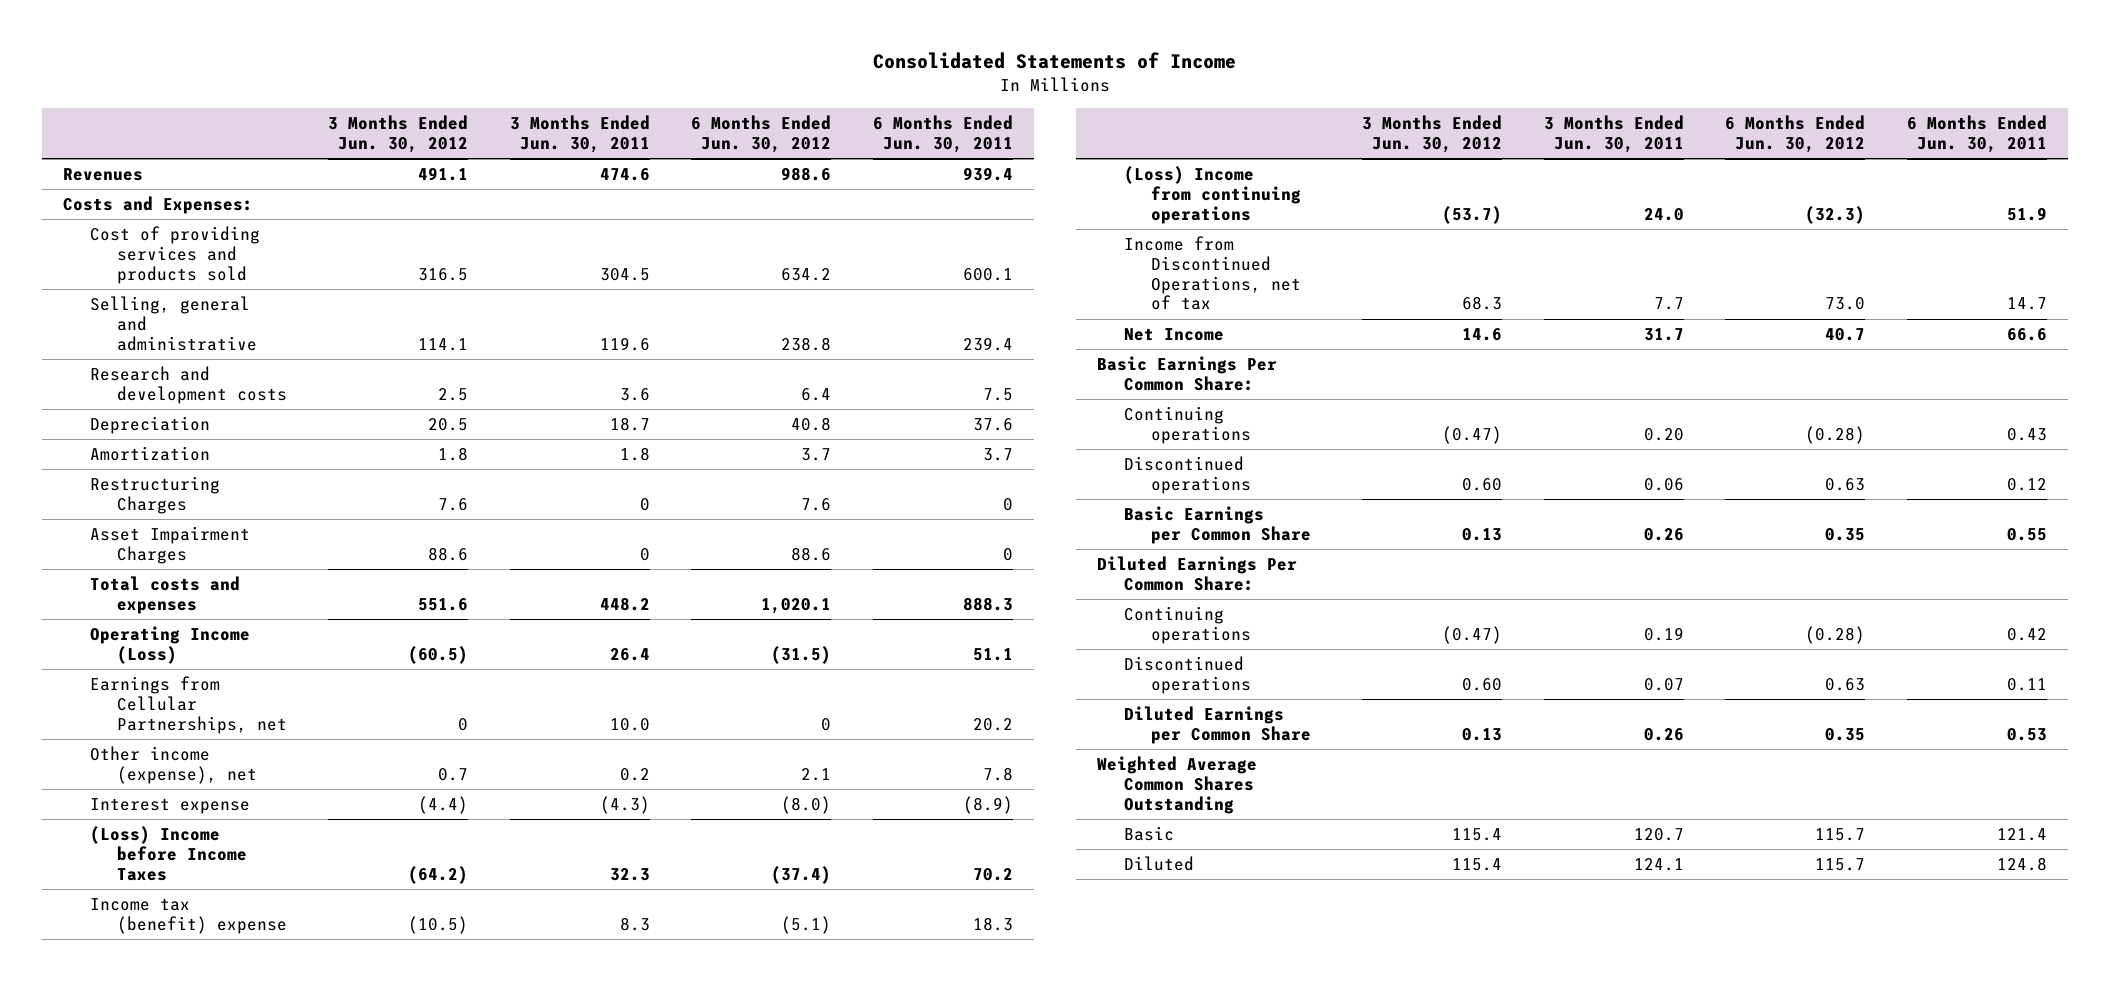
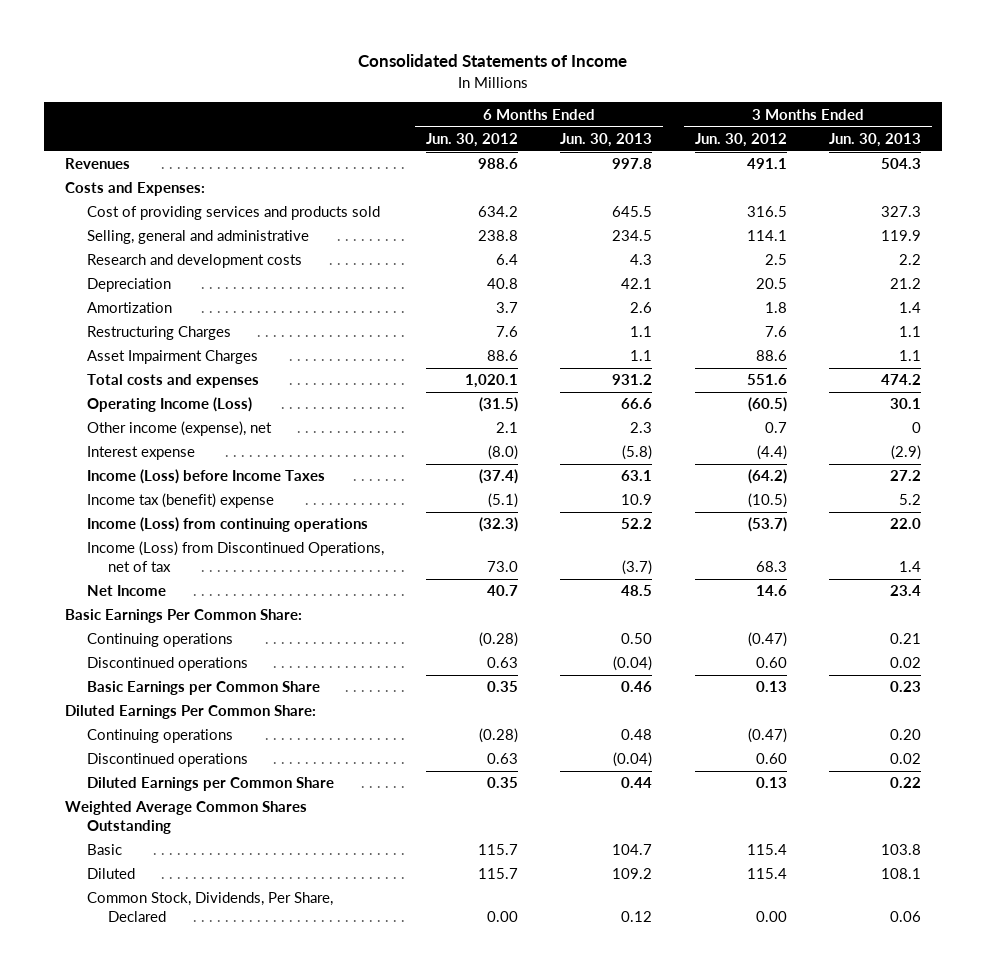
[509,115,650,154] 3 Months Ended Jun. 30, 2011 -> none
[872,115,1013,154] 6 Months Ended Jun. 30, 2011 -> none
none -> [560,133,653,148] Jun. 30, 2013
none -> [828,133,921,148] Jun. 30, 2013
[89,676,287,734] Earnings from Cellular Partnerships, net -> none
[89,826,247,881] (Loss) Income before Income Taxes -> [86,469,325,485] Income (Loss) before Income Taxes
[1123,166,1301,224] (Loss) Income from continuing operations -> [86,517,368,533] Income (Loss) from continuing operations
[1123,236,1301,311] Income from Discontinued Operations, net of tax -> [86,541,384,572] Income (Loss) from Discontinued Operations, net of tax
none -> [86,892,333,922] Common Stock, Dividends, Per Share, Declared

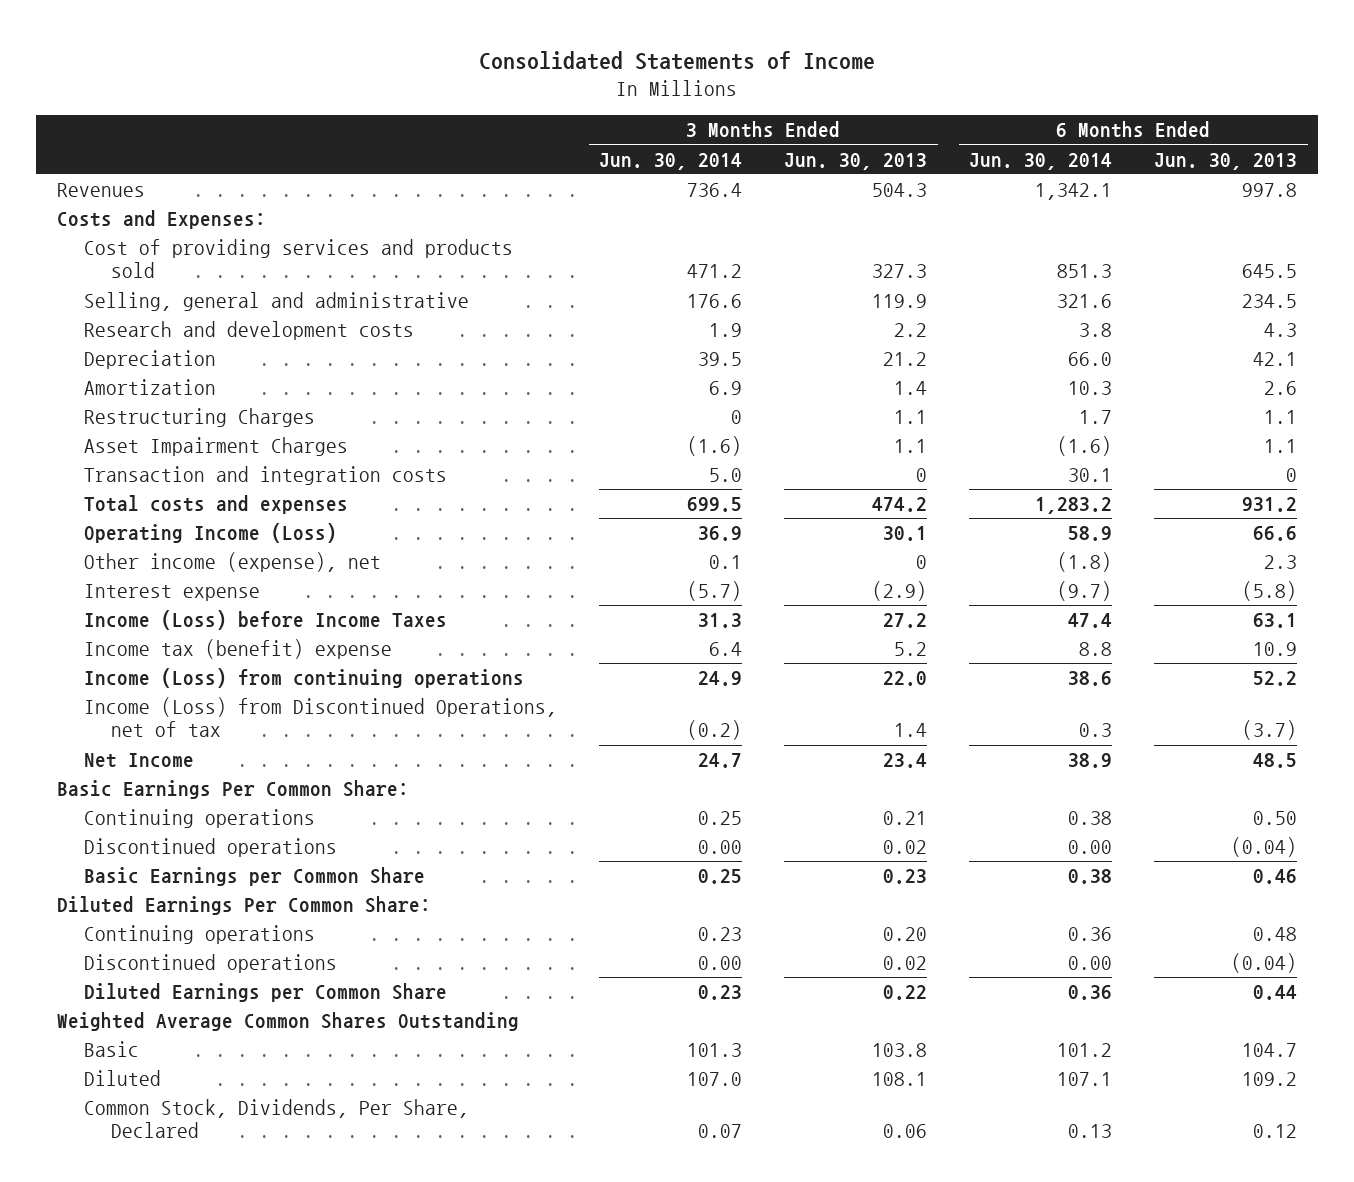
[425,133,518,148] Jun. 30, 2012 -> none
[694,133,787,148] Jun. 30, 2012 -> none
none -> [599,152,743,170] Jun. 30, 2014
none -> [969,152,1113,170] Jun. 30, 2014
none -> [84,466,448,486] Transaction and integration costs

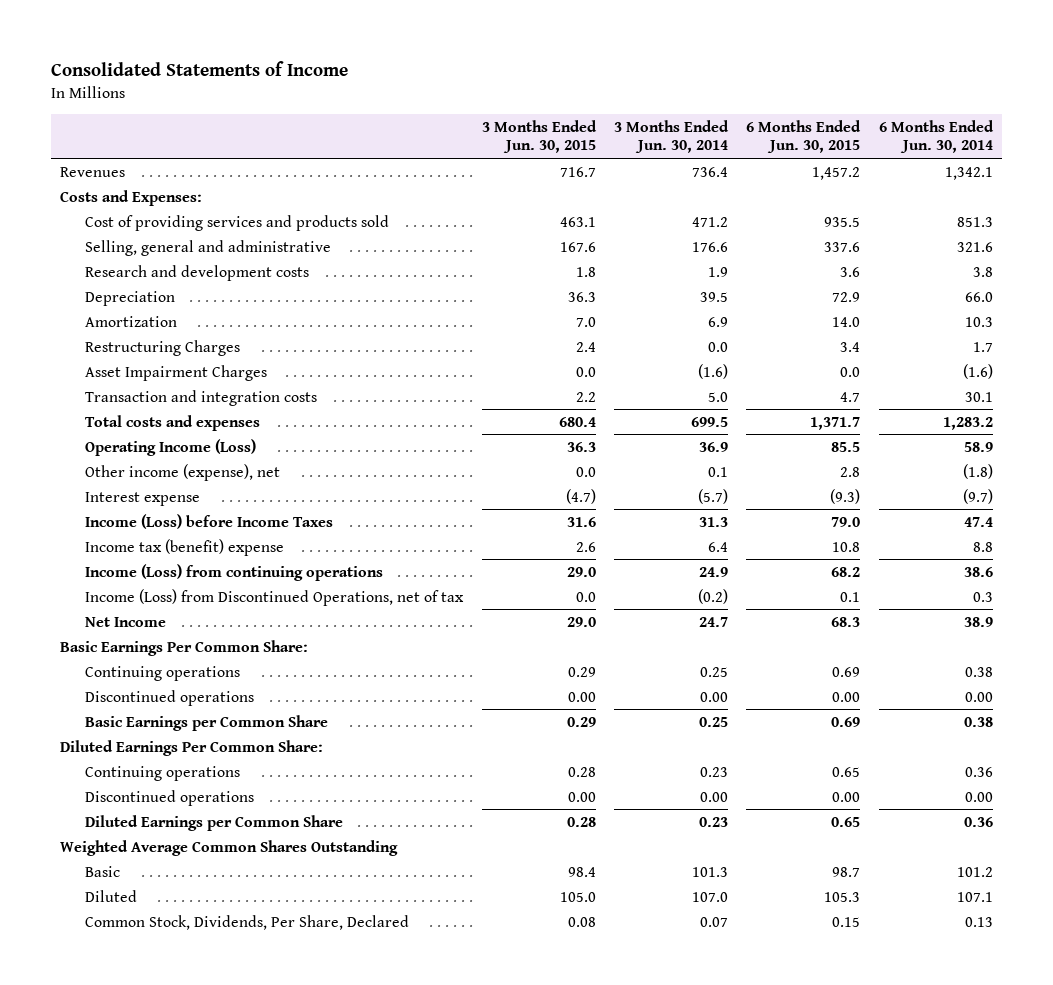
[784,152,928,170] Jun. 30, 2013 -> none
[1154,152,1298,170] Jun. 30, 2013 -> none
none -> [481,119,597,154] 3 Months Ended Jun. 30, 2015
none -> [746,119,862,154] 6 Months Ended Jun. 30, 2015
[731,410,743,425] 0 -> [708,341,729,352] 0.0

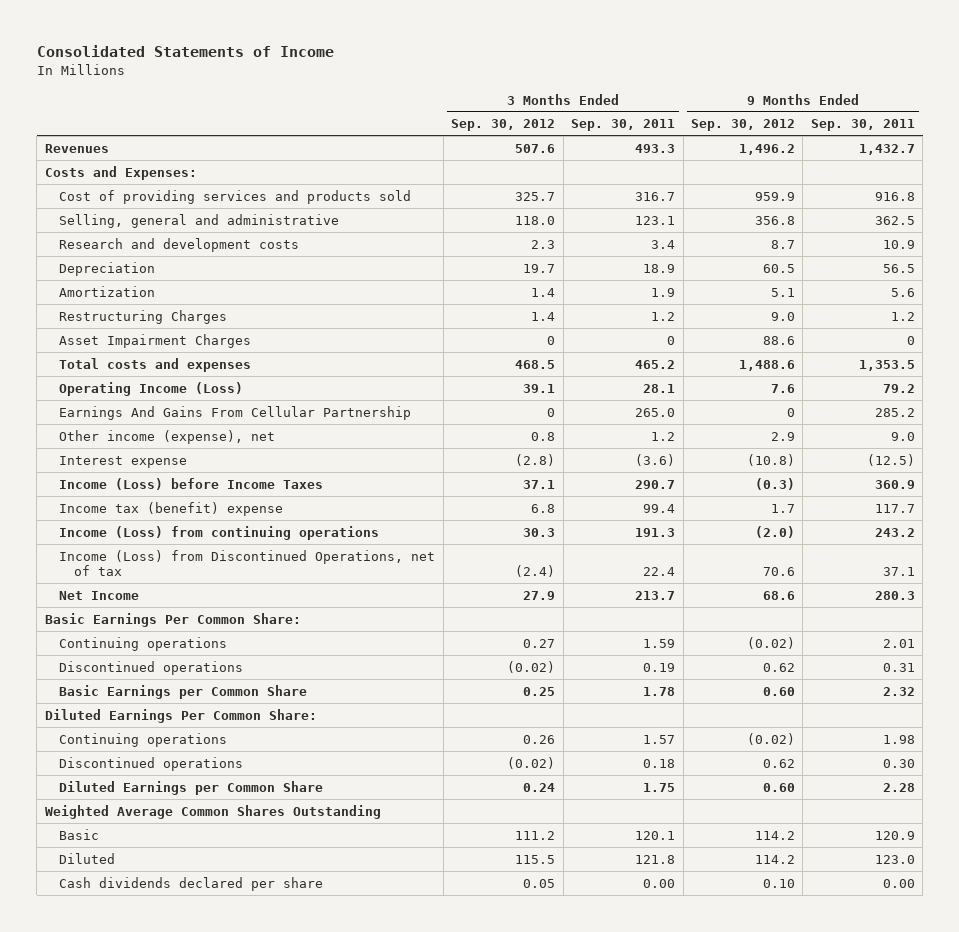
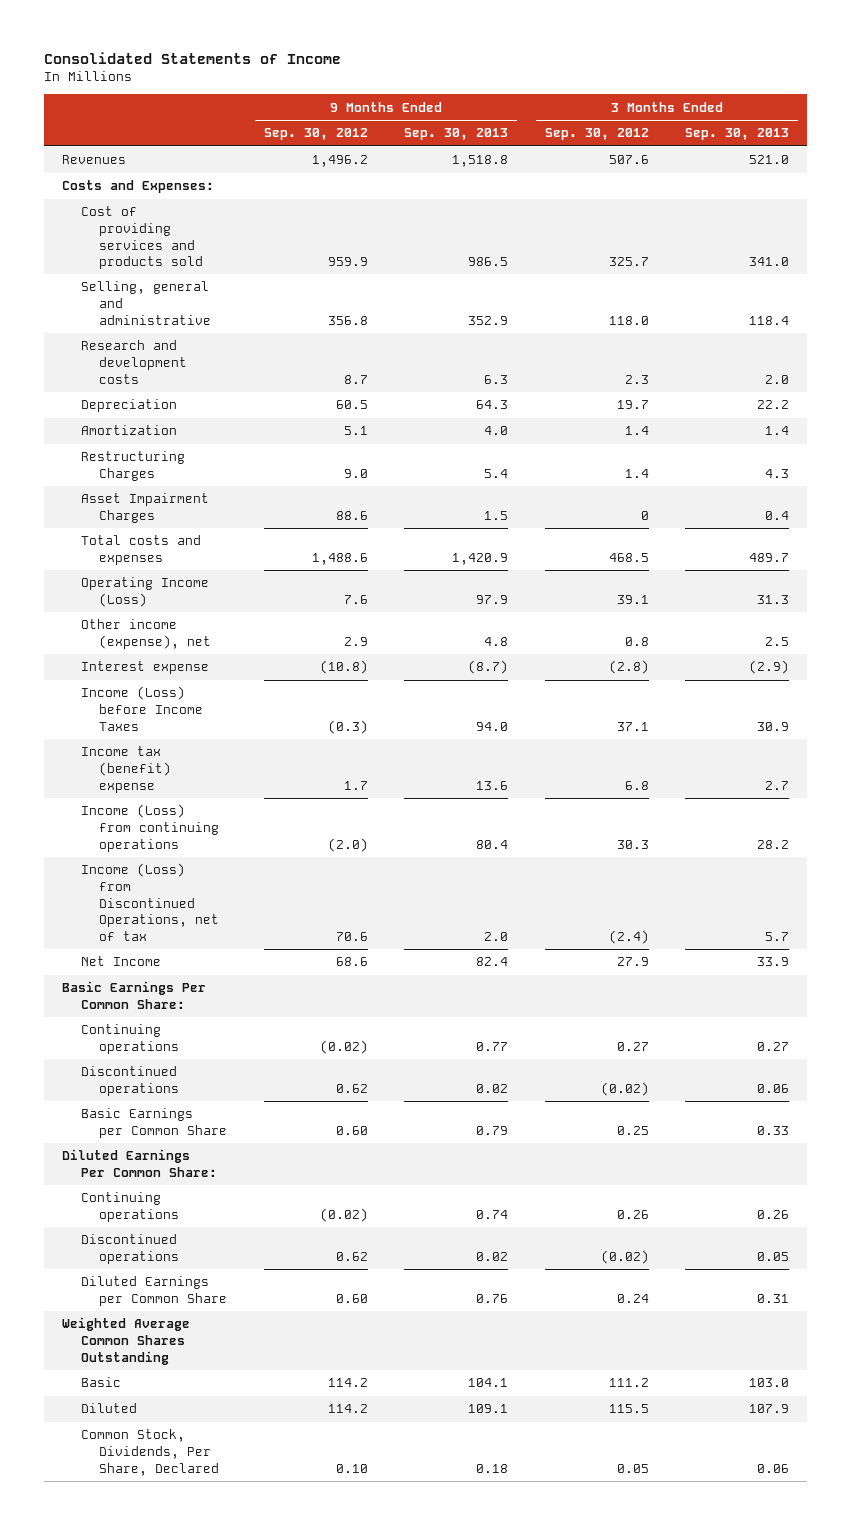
[571,119,676,132] Sep. 30, 2011 -> none
[810,119,915,132] Sep. 30, 2011 -> none
none -> [404,128,509,141] Sep. 30, 2013
none -> [685,128,790,141] Sep. 30, 2013
[59,405,412,420] Earnings And Gains From Cellular Partnership -> none
[59,876,324,891] Cash dividends declared per share -> [80,1429,220,1476] Common Stock, Dividends, Per Share, Declared

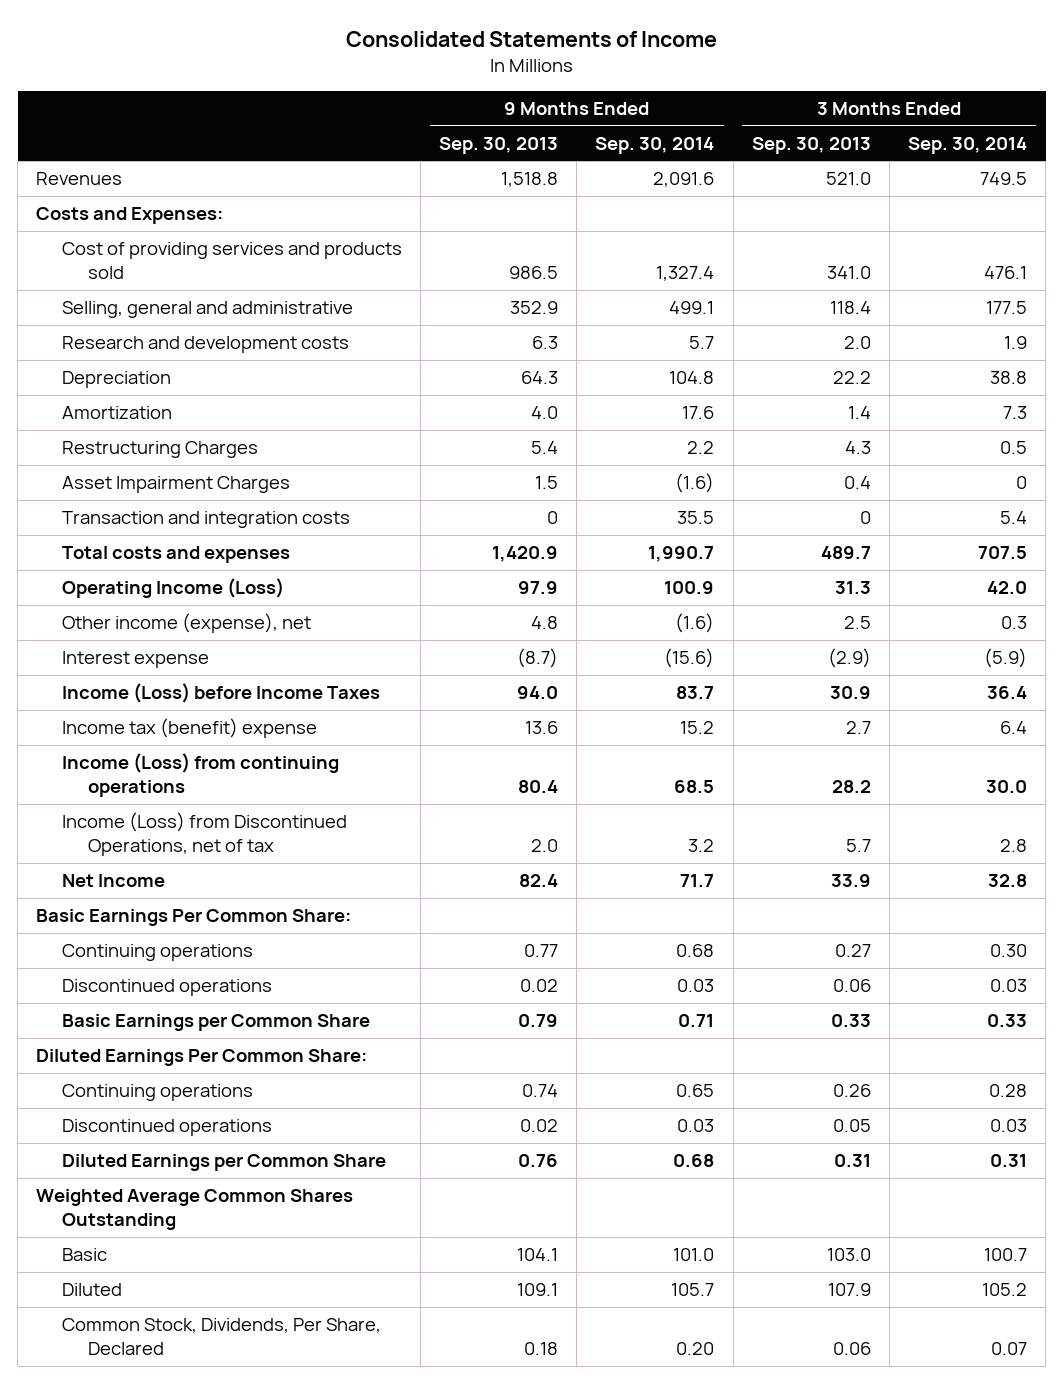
[263,128,368,141] Sep. 30, 2012 -> none
[544,128,649,141] Sep. 30, 2012 -> none
none -> [595,136,715,154] Sep. 30, 2014
none -> [907,136,1027,154] Sep. 30, 2014
none -> [61,511,350,529] Transaction and integration costs

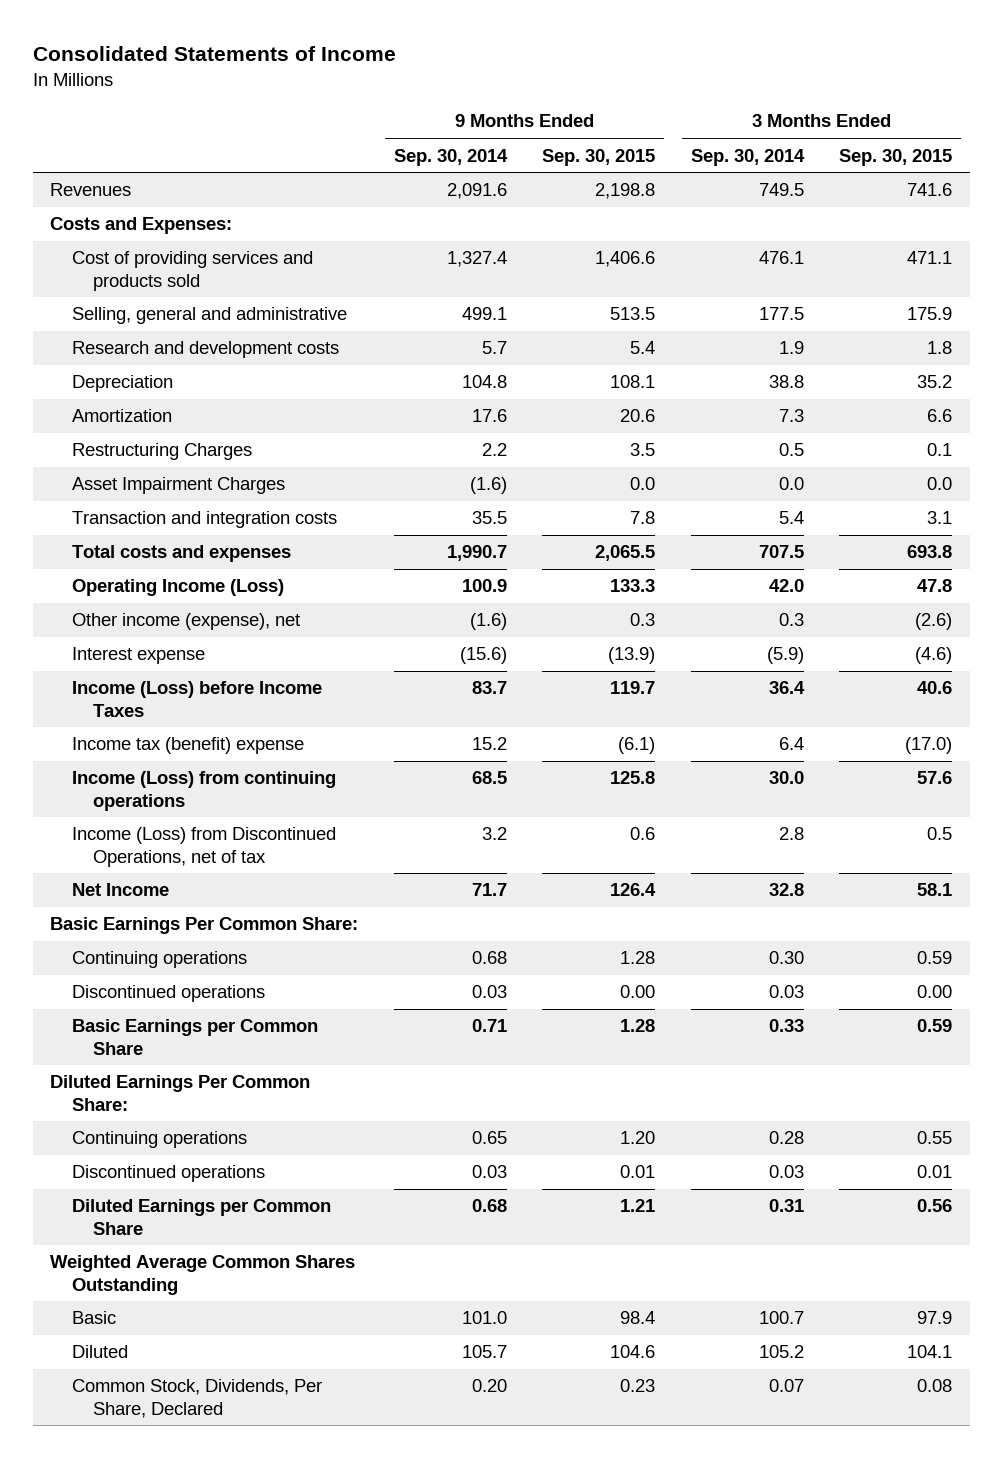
[439,136,559,154] Sep. 30, 2013 -> none
[751,136,871,154] Sep. 30, 2013 -> none
none -> [542,148,656,166] Sep. 30, 2015
none -> [839,148,953,166] Sep. 30, 2015
[1015,476,1027,490] 0 -> [778,477,804,491] 0.0

